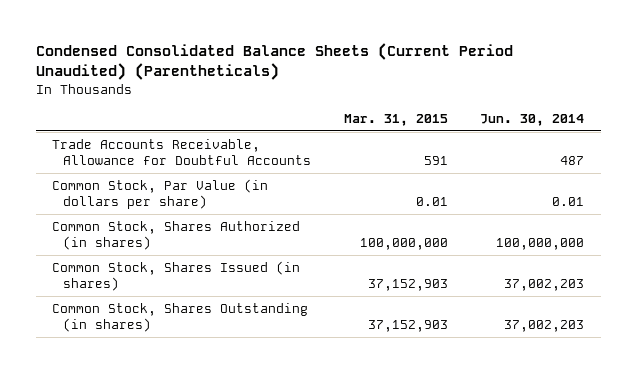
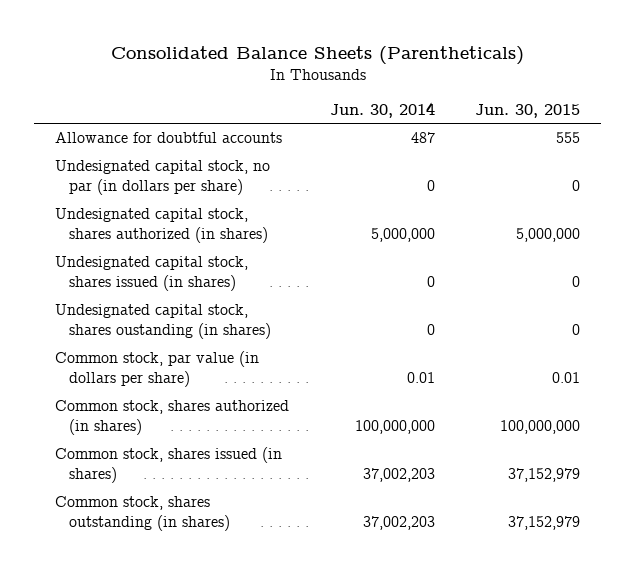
[35,42,513,81] Condensed Consolidated Balance Sheets (Current Period Unaudited) (Parentheticals) -> [110,45,524,65] Consolidated Balance Sheets (Parentheticals)
[343,114,448,127] Mar. 31, 2015 -> none
none -> [475,103,581,118] Jun. 30, 2015
[52,138,312,166] Trade Accounts Receivable, Allowance for Doubtful Accounts -> [54,132,282,144] Allowance for doubtful accounts
none -> [54,160,270,196] Undesignated capital stock, no par (in dollars per share)
none -> [54,208,269,244] Undesignated capital stock, shares authorized (in shares)
none -> [54,256,248,292] Undesignated capital stock, shares issued (in shares)
none -> [54,304,272,340] Undesignated capital stock, shares oustanding (in shares)
[52,178,269,210] Common Stock, Par Value (in dollars per share) -> [54,351,259,388] Common stock, par value (in dollars per share)
[52,220,301,251] Common Stock, Shares Authorized (in shares) -> [54,400,289,436] Common stock, shares authorized (in shares)
[52,260,301,292] Common Stock, Shares Issued (in shares) -> [54,447,282,484] Common stock, shares issued (in shares)
[52,302,309,333] Common Stock, Shares Outstanding (in shares) -> [54,496,231,532] Common stock, shares outstanding (in shares)

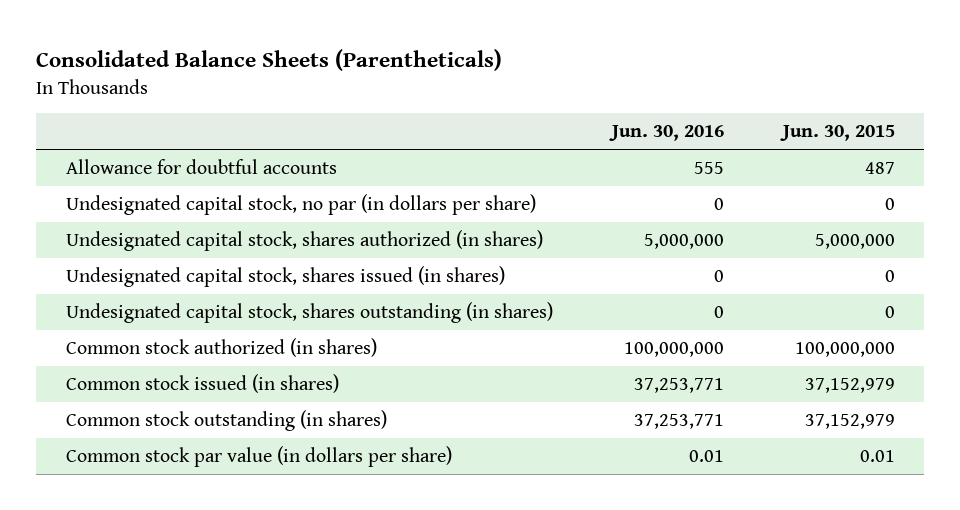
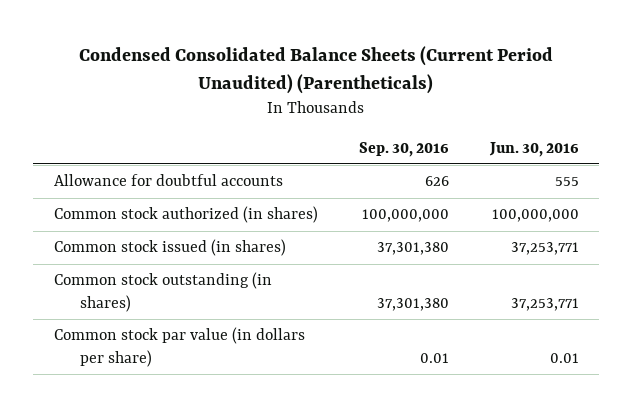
[36,48,503,71] Consolidated Balance Sheets (Parentheticals) -> [79,46,554,94] Condensed Consolidated Balance Sheets (Current Period Unaudited) (Parentheticals)
[779,125,895,142] Jun. 30, 2015 -> none
none -> [358,141,449,157] Sep. 30, 2016
[65,194,536,216] Undesignated capital stock, no par (in dollars per share) -> none
[65,230,543,252] Undesignated capital stock, shares authorized (in shares) -> none
[65,266,505,288] Undesignated capital stock, shares issued (in shares) -> none
[65,302,553,324] Undesignated capital stock, shares outstanding (in shares) -> none

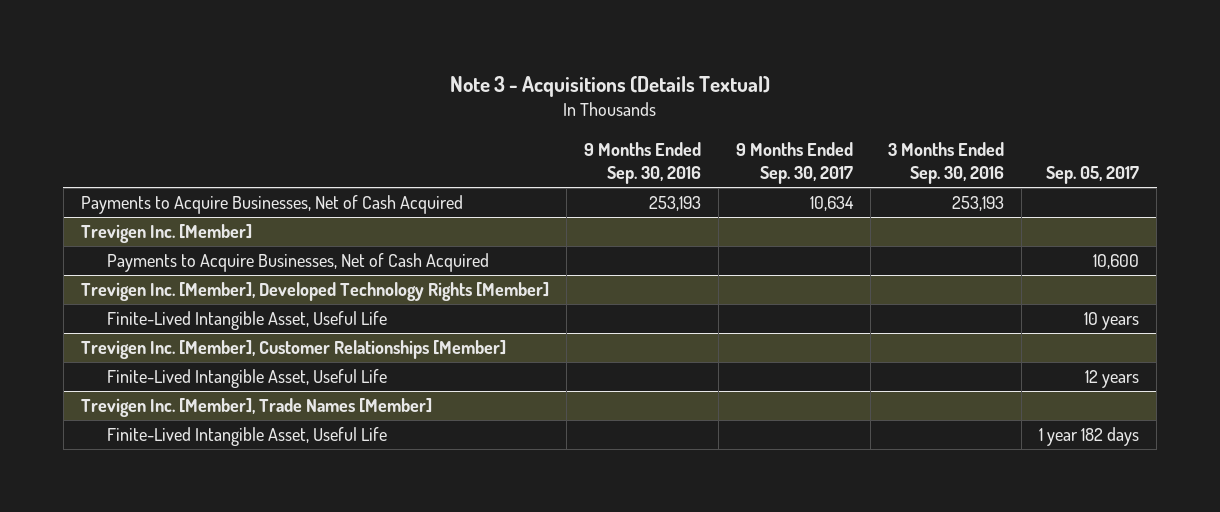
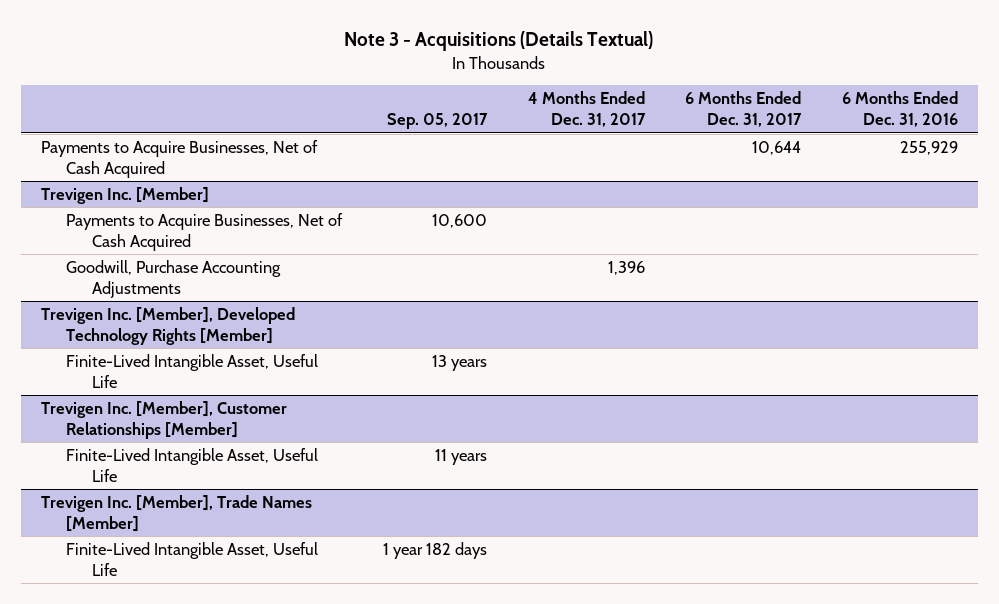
[584,141,702,185] 9 Months Ended Sep. 30, 2016 -> none
[736,141,854,185] 9 Months Ended Sep. 30, 2017 -> none
[888,141,1005,185] 3 Months Ended Sep. 30, 2016 -> none
none -> [527,91,646,128] 4 Months Ended Dec. 31, 2017
none -> [685,91,803,128] 6 Months Ended Dec. 31, 2017
none -> [841,91,958,128] 6 Months Ended Dec. 31, 2016
none -> [66,259,282,298] Goodwill, Purchase Accounting Adjustments
[1084,312,1140,331] 10 years -> [431,354,487,371] 13 years
[1085,370,1140,389] 12 years -> [434,448,487,465] 11 years

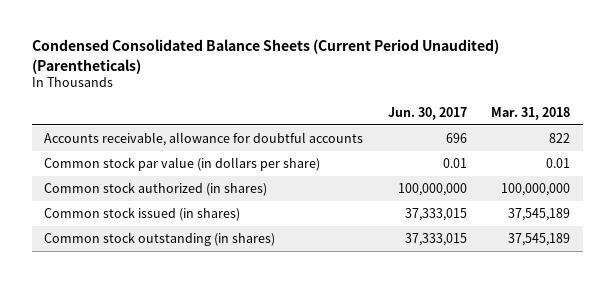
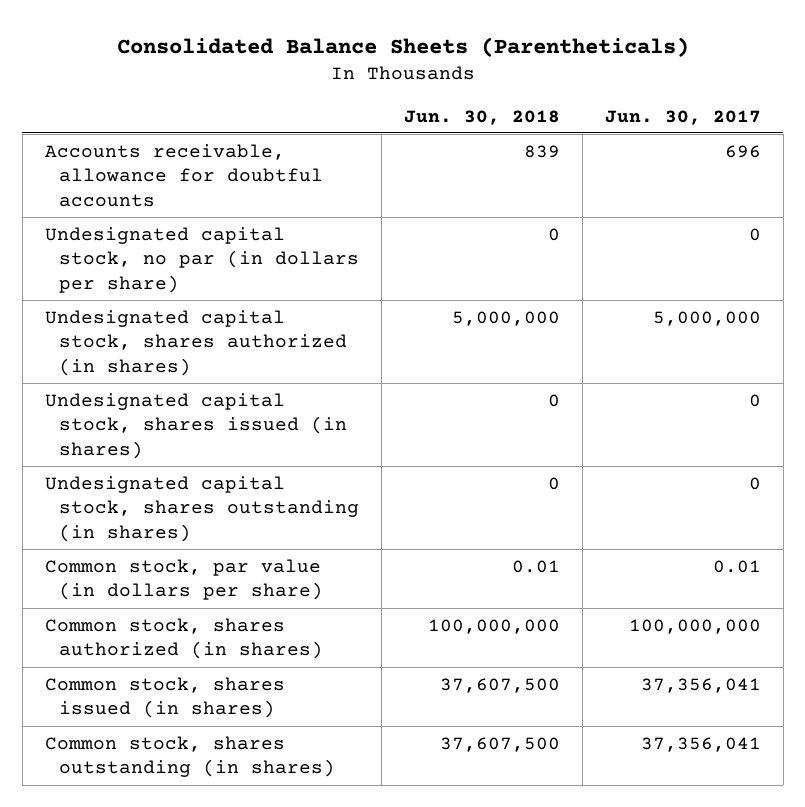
[32,39,500,74] Condensed Consolidated Balance Sheets (Current Period Unaudited) (Parentheticals) -> [116,36,689,57] Consolidated Balance Sheets (Parentheticals)
[491,106,571,120] Mar. 31, 2018 -> none
none -> [403,109,560,125] Jun. 30, 2018
none -> [44,226,360,294] Undesignated capital stock, no par (in dollars per share)
none -> [44,309,348,377] Undesignated capital stock, shares authorized (in shares)
none -> [44,392,348,460] Undesignated capital stock, shares issued (in shares)
none -> [44,475,360,543] Undesignated capital stock, shares outstanding (in shares)
[44,157,321,172] Common stock par value (in dollars per share) -> [44,558,324,601] Common stock, par value (in dollars per share)
[44,182,268,197] Common stock authorized (in shares) -> [44,617,324,660] Common stock, shares authorized (in shares)
[44,207,241,222] Common stock issued (in shares) -> [44,676,285,719] Common stock, shares issued (in shares)
[404,208,467,222] 37,333,015 -> [640,677,761,693] 37,356,041
[44,232,276,247] Common stock outstanding (in shares) -> [44,735,336,778] Common stock, shares outstanding (in shares)
[404,233,467,247] 37,333,015 -> [640,736,761,752] 37,356,041

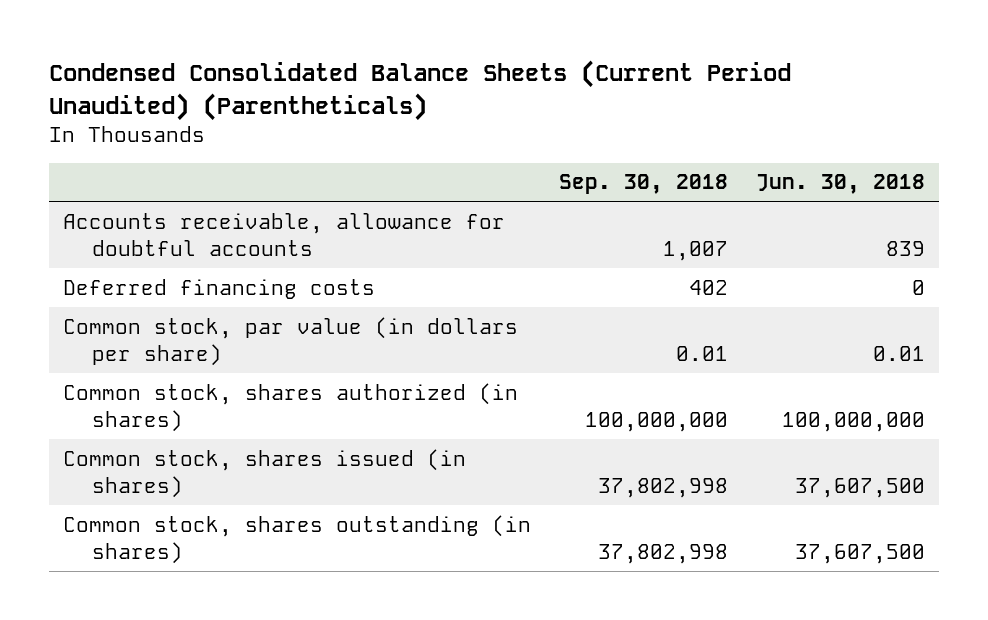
[116,36,689,57] Consolidated Balance Sheets (Parentheticals) -> [48,60,791,121] Condensed Consolidated Balance Sheets (Current Period Unaudited) (Parentheticals)
[604,109,761,125] Jun. 30, 2017 -> none
none -> [559,174,729,195] Sep. 30, 2018
[44,226,360,294] Undesignated capital stock, no par (in dollars per share) -> none
[44,309,348,377] Undesignated capital stock, shares authorized (in shares) -> none
[44,392,348,460] Undesignated capital stock, shares issued (in shares) -> none
[44,475,360,543] Undesignated capital stock, shares outstanding (in shares) -> none
none -> [62,278,375,299] Deferred financing costs

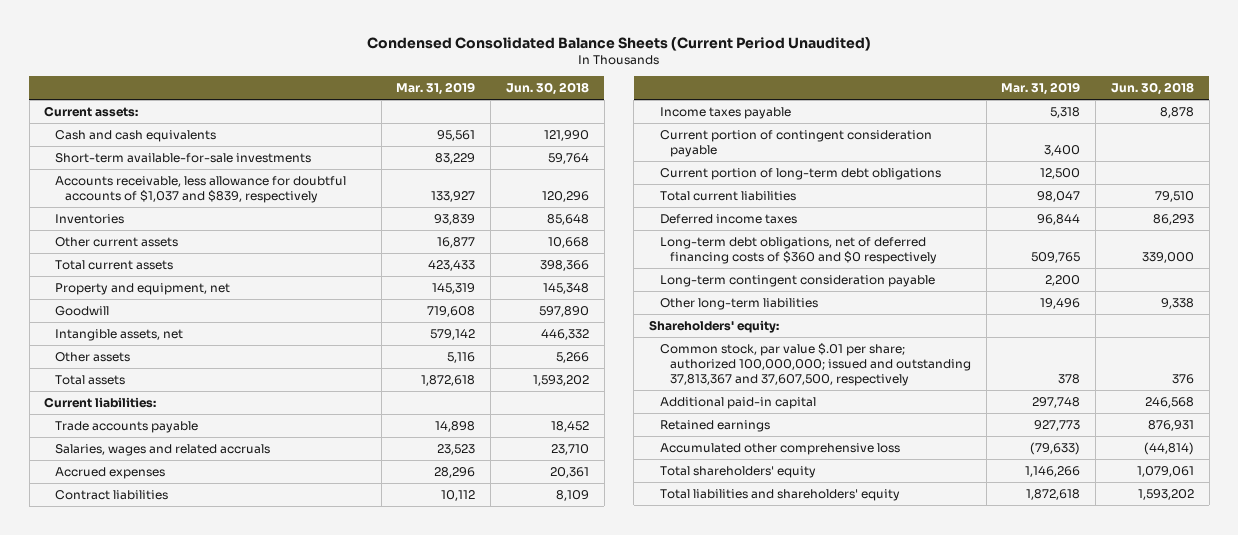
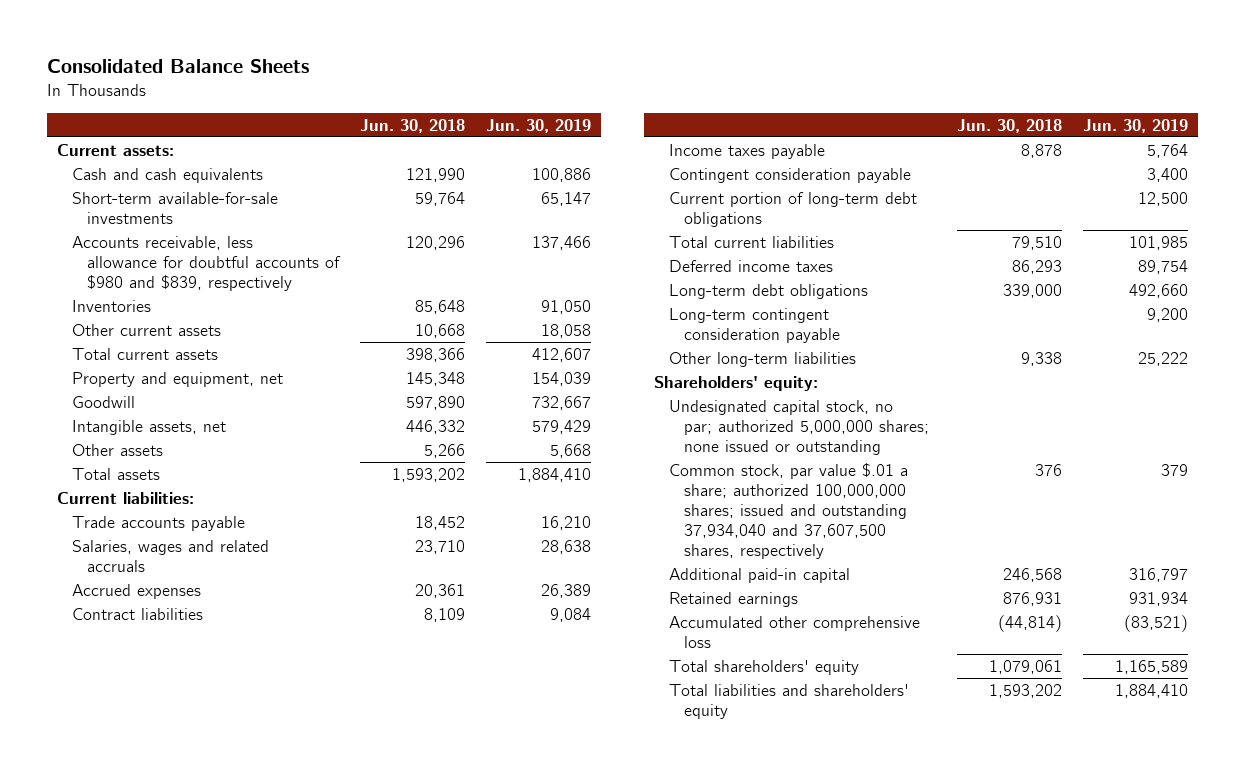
[367,36,872,51] Condensed Consolidated Balance Sheets (Current Period Unaudited) -> [46,58,309,73] Consolidated Balance Sheets
[396,81,476,95] Mar. 31, 2019 -> none
none -> [485,118,591,133] Jun. 30, 2019
[54,176,346,203] Accounts receivable, less allowance for doubtful accounts of $1,037 and $839, respectively -> [71,235,341,291] Accounts receivable, less allowance for doubtful accounts of $980 and $839, respectively
[659,130,932,157] Current portion of contingent consideration payable -> [668,167,911,183] Contingent consideration payable
[659,237,937,264] Long-term debt obligations, net of deferred financing costs of $360 and $0 respectively -> [668,283,868,299] Long-term debt obligations
none -> [668,399,929,455] Undesignated capital stock, no par; authorized 5,000,000 shares; none issued or outstanding
[659,343,971,386] Common stock, par value $.01 per share; authorized 100,000,000; issued and outstanding 37,813,367 and 37,607,500, respectively -> [668,462,908,559] Common stock, par value $.01 a share; authorized 100,000,000 shares; issued and outstanding 37,934,040 and 37,607,500 shares, respectively

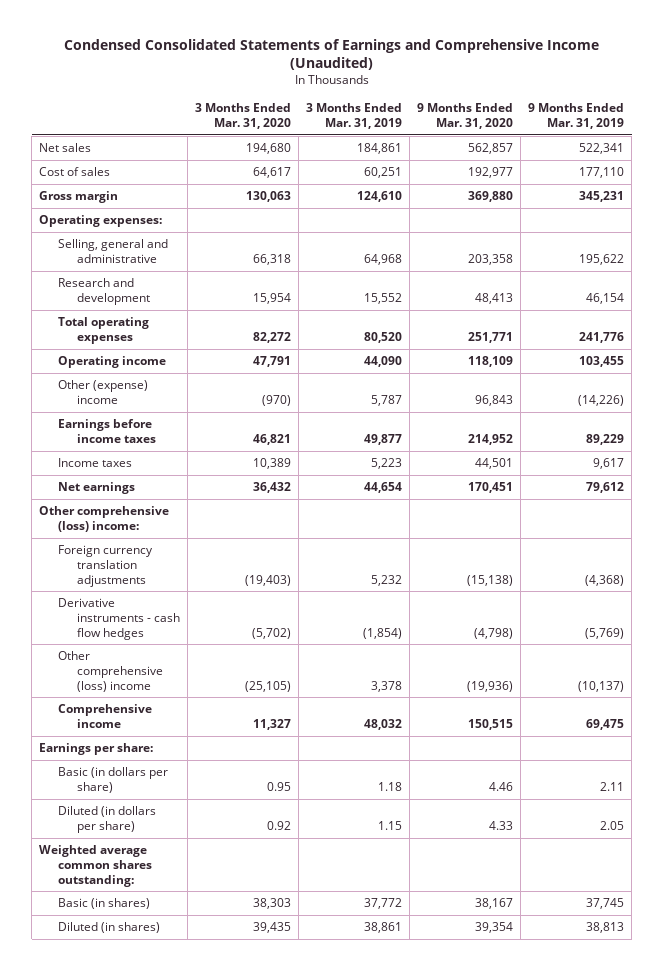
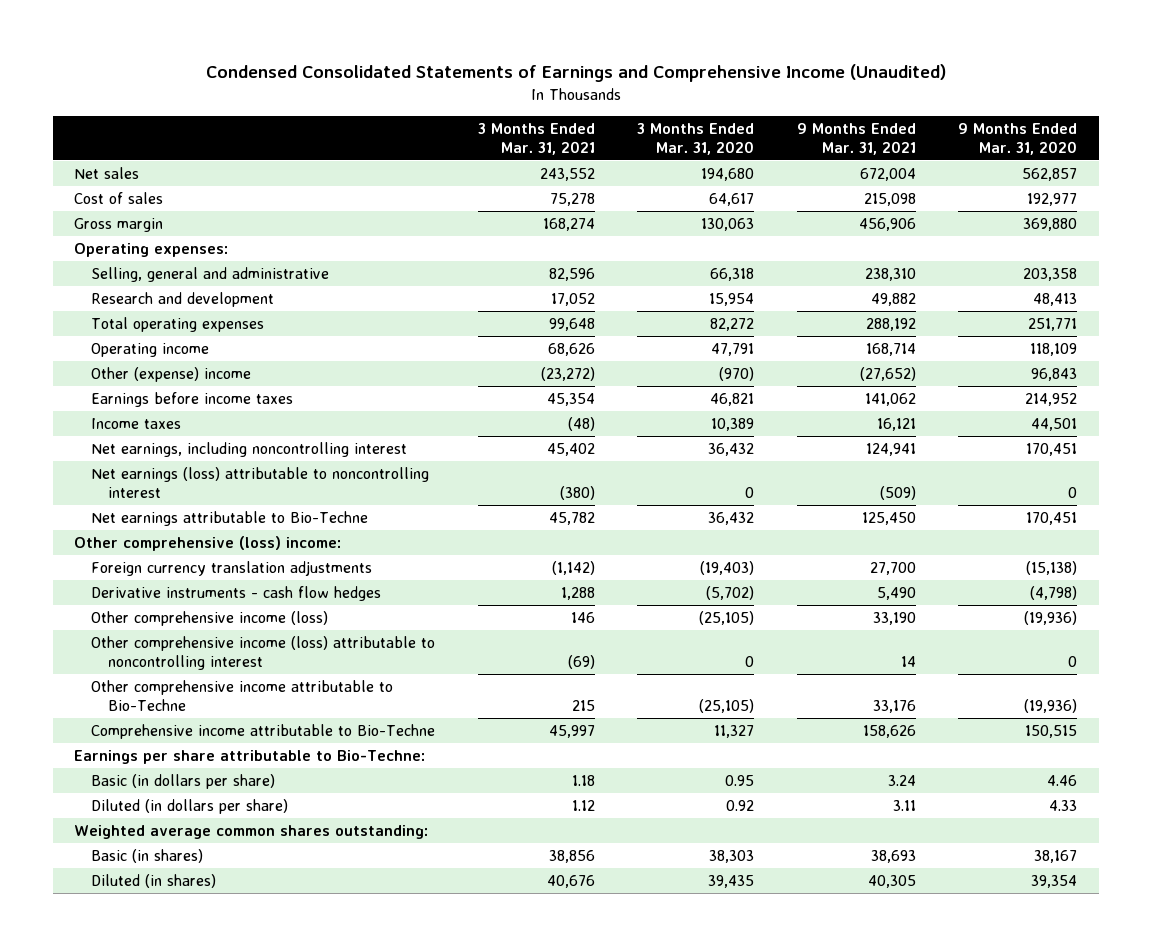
[306,103,403,130] 3 Months Ended Mar. 31, 2019 -> none
[528,103,625,130] 9 Months Ended Mar. 31, 2019 -> none
none -> [477,122,595,155] 3 Months Ended Mar. 31, 2021
none -> [796,122,916,155] 9 Months Ended Mar. 31, 2021
none -> [91,441,408,457] Net earnings, including noncontrolling interest
none -> [91,466,430,498] Net earnings (loss) attributable to noncontrolling interest
[58,482,136,495] Net earnings -> [91,510,369,526] Net earnings attributable to Bio-Techne
none -> [91,610,329,626] Other comprehensive income (loss)
none -> [91,635,436,670] Other comprehensive income (loss) attributable to noncontrolling interest
[58,651,164,692] Other comprehensive (loss) income -> [91,679,394,711] Other comprehensive income attributable to Bio-Techne
[58,704,153,728] Comprehensive income -> [91,723,436,739] Comprehensive income attributable to Bio-Techne
[39,743,154,756] Earnings per share: -> [74,749,426,764] Earnings per share attributable to Bio-Techne:

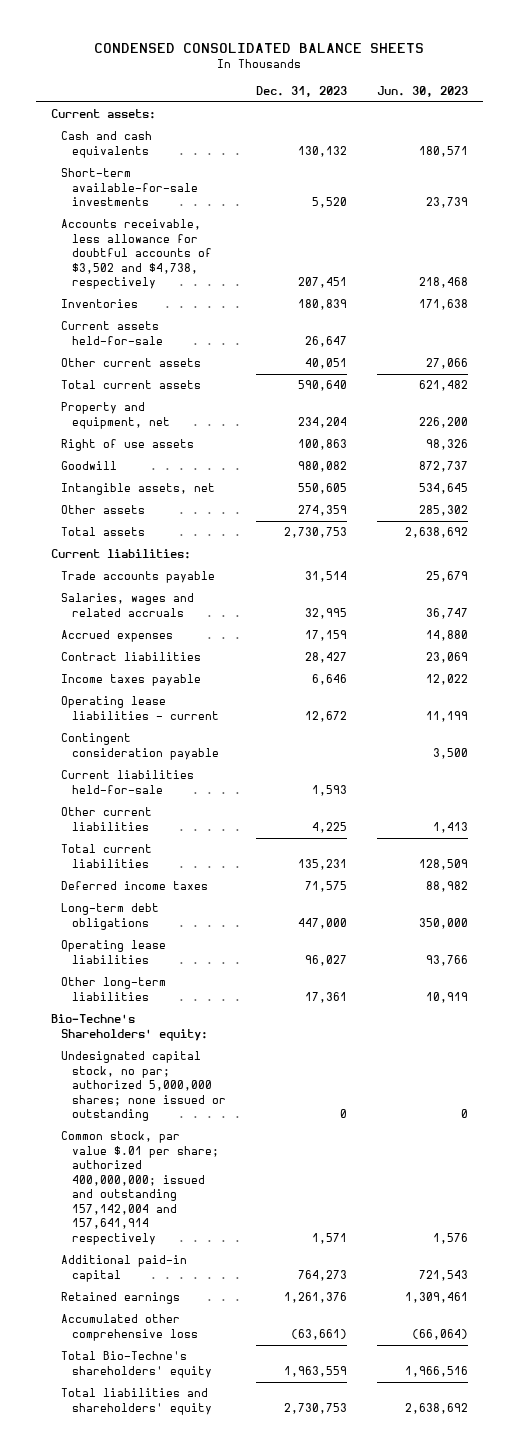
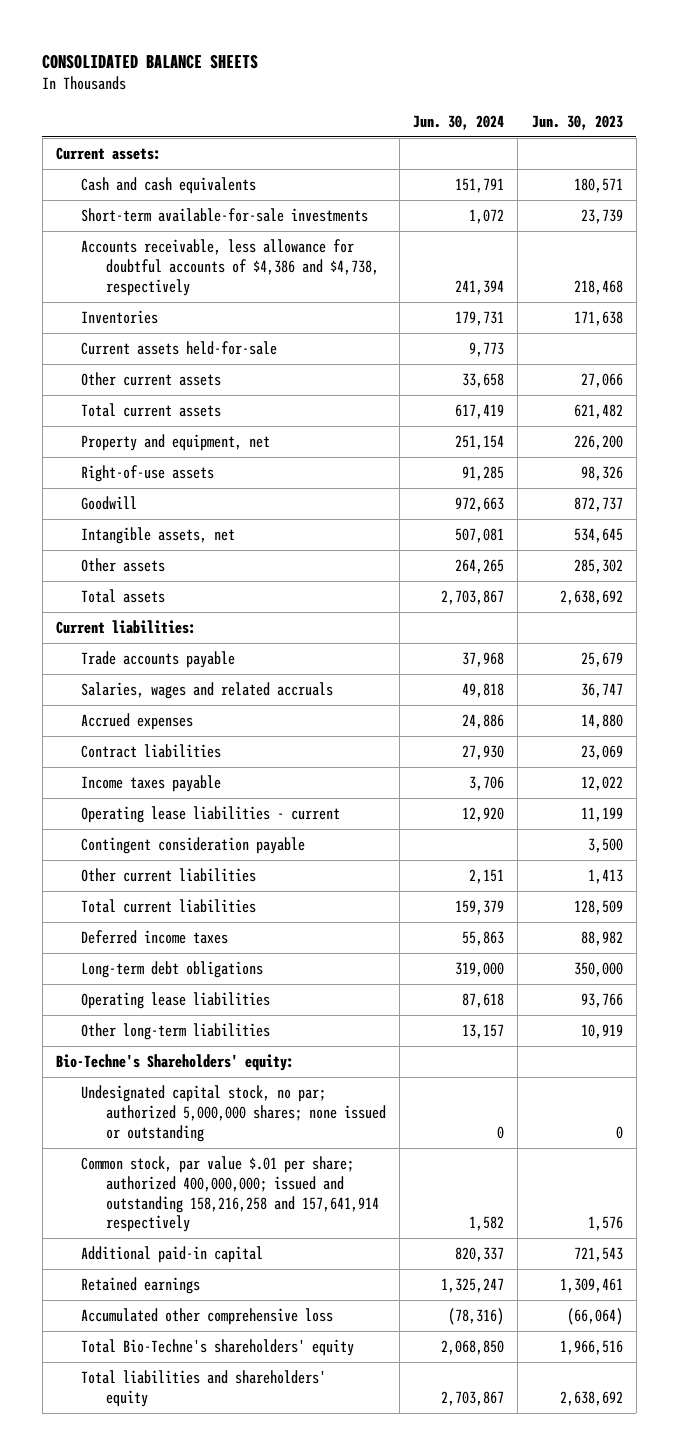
[94,43,425,54] CONDENSED CONSOLIDATED BALANCE SHEETS -> [42,53,259,69] CONSOLIDATED BALANCE SHEETS
[255,85,347,97] Dec. 31, 2023 -> none
none -> [413,114,505,130] Jun. 30, 2024
[61,219,212,290] Accounts receivable, less allowance for doubtful accounts of $3,502 and $4,738, respectively -> [80,239,379,296] Accounts receivable, less allowance for doubtful accounts of $4,386 and $4,738, respectively
[61,439,195,452] Right of use assets -> [80,465,214,483] Right-of-use assets
[61,770,195,794] Current liabilities held-for-sale -> none
[61,1131,219,1245] Common stock, par value $.01 per share; authorized 400,000,000; issued and outstanding 157,142,004 and 157,641,914 respectively -> [80,1156,379,1233] Common stock, par value $.01 per share; authorized 400,000,000; issued and outstanding 158,216,258 and 157,641,914 respectively

